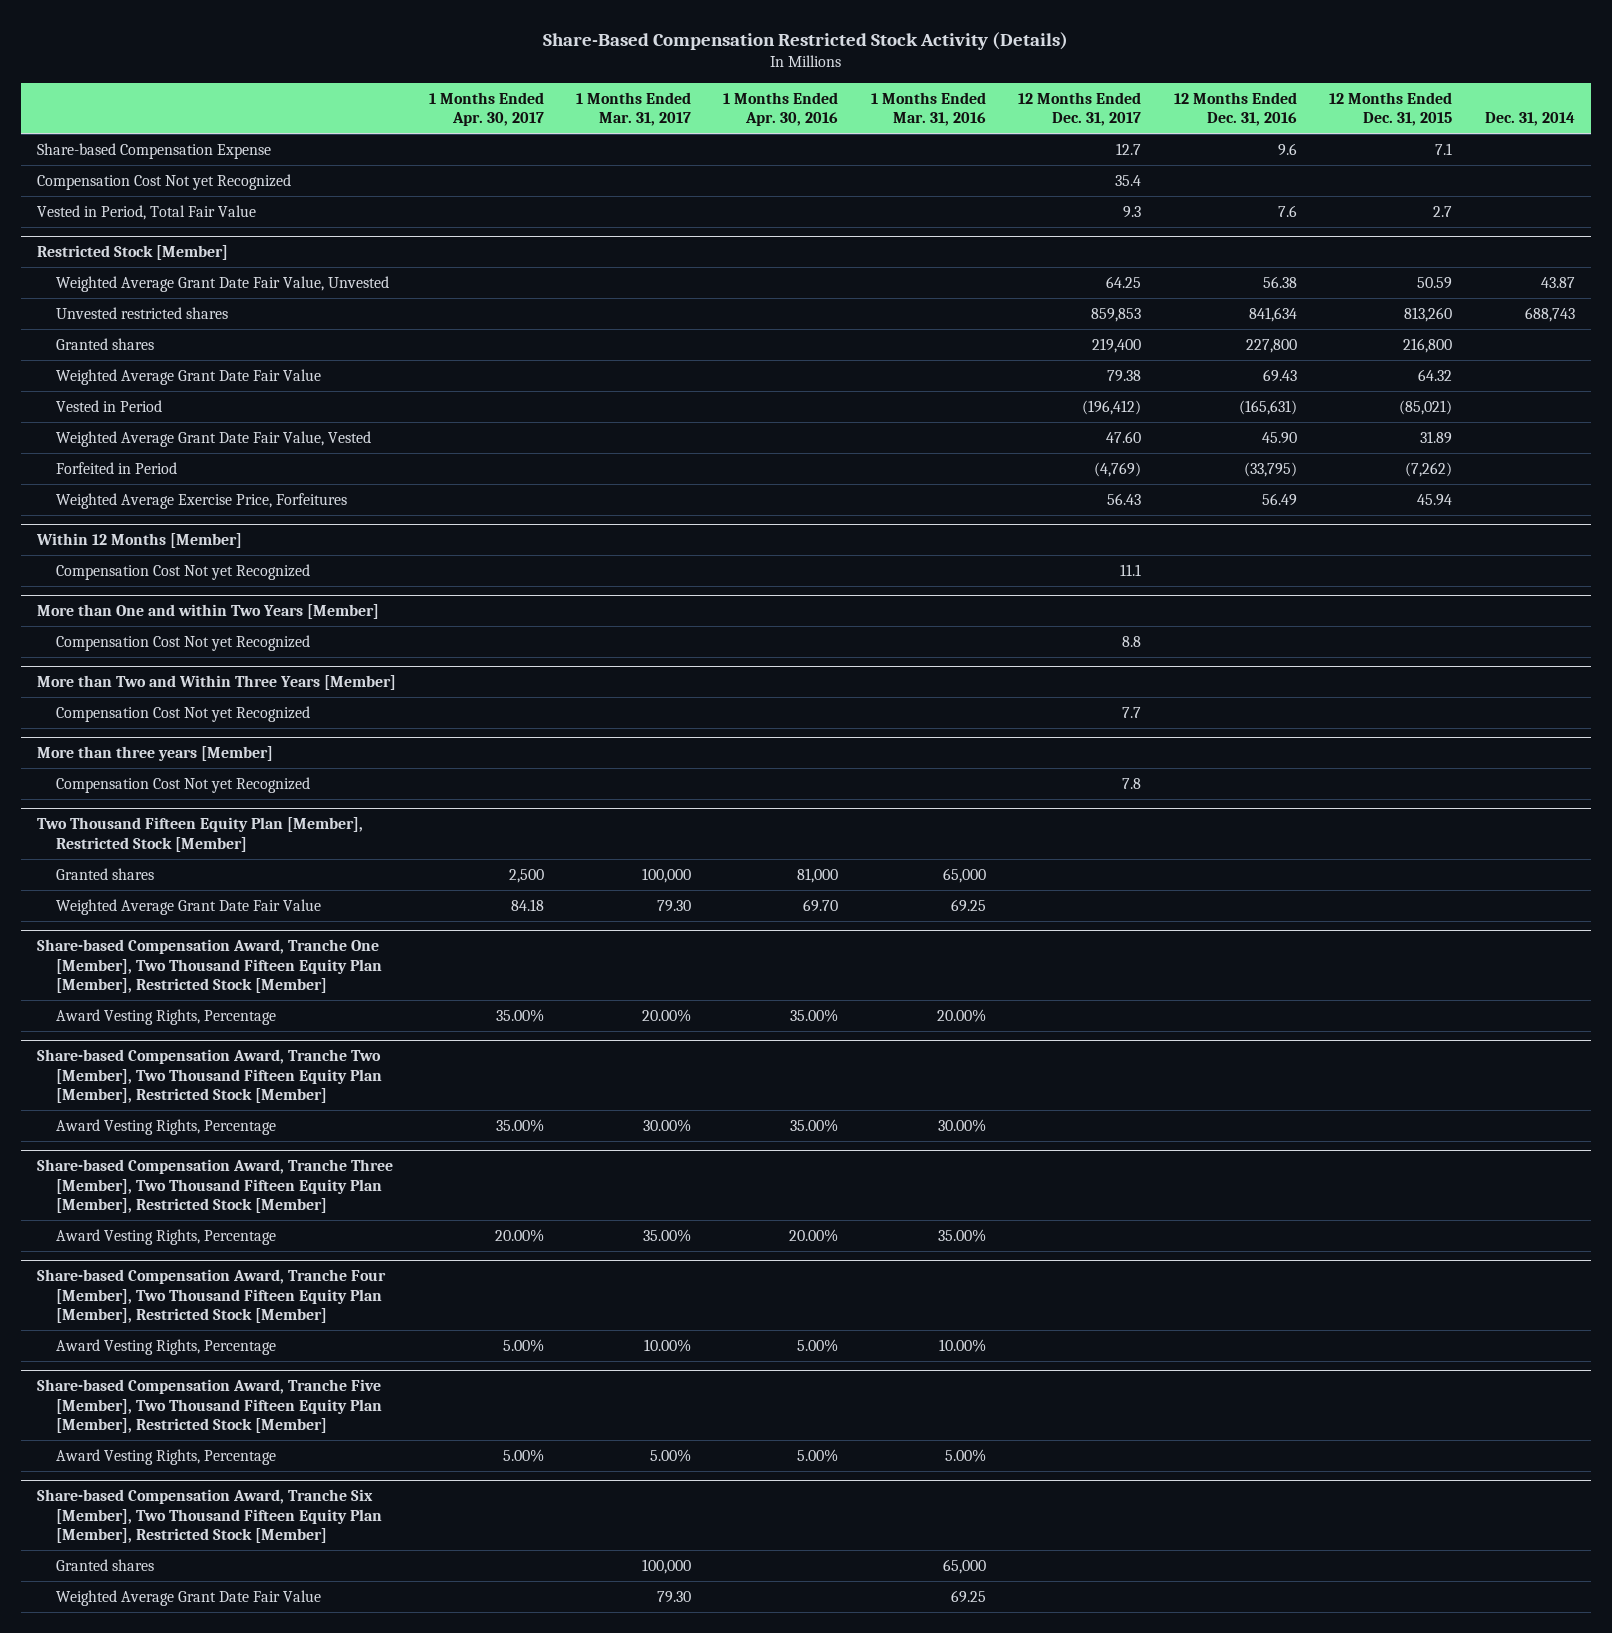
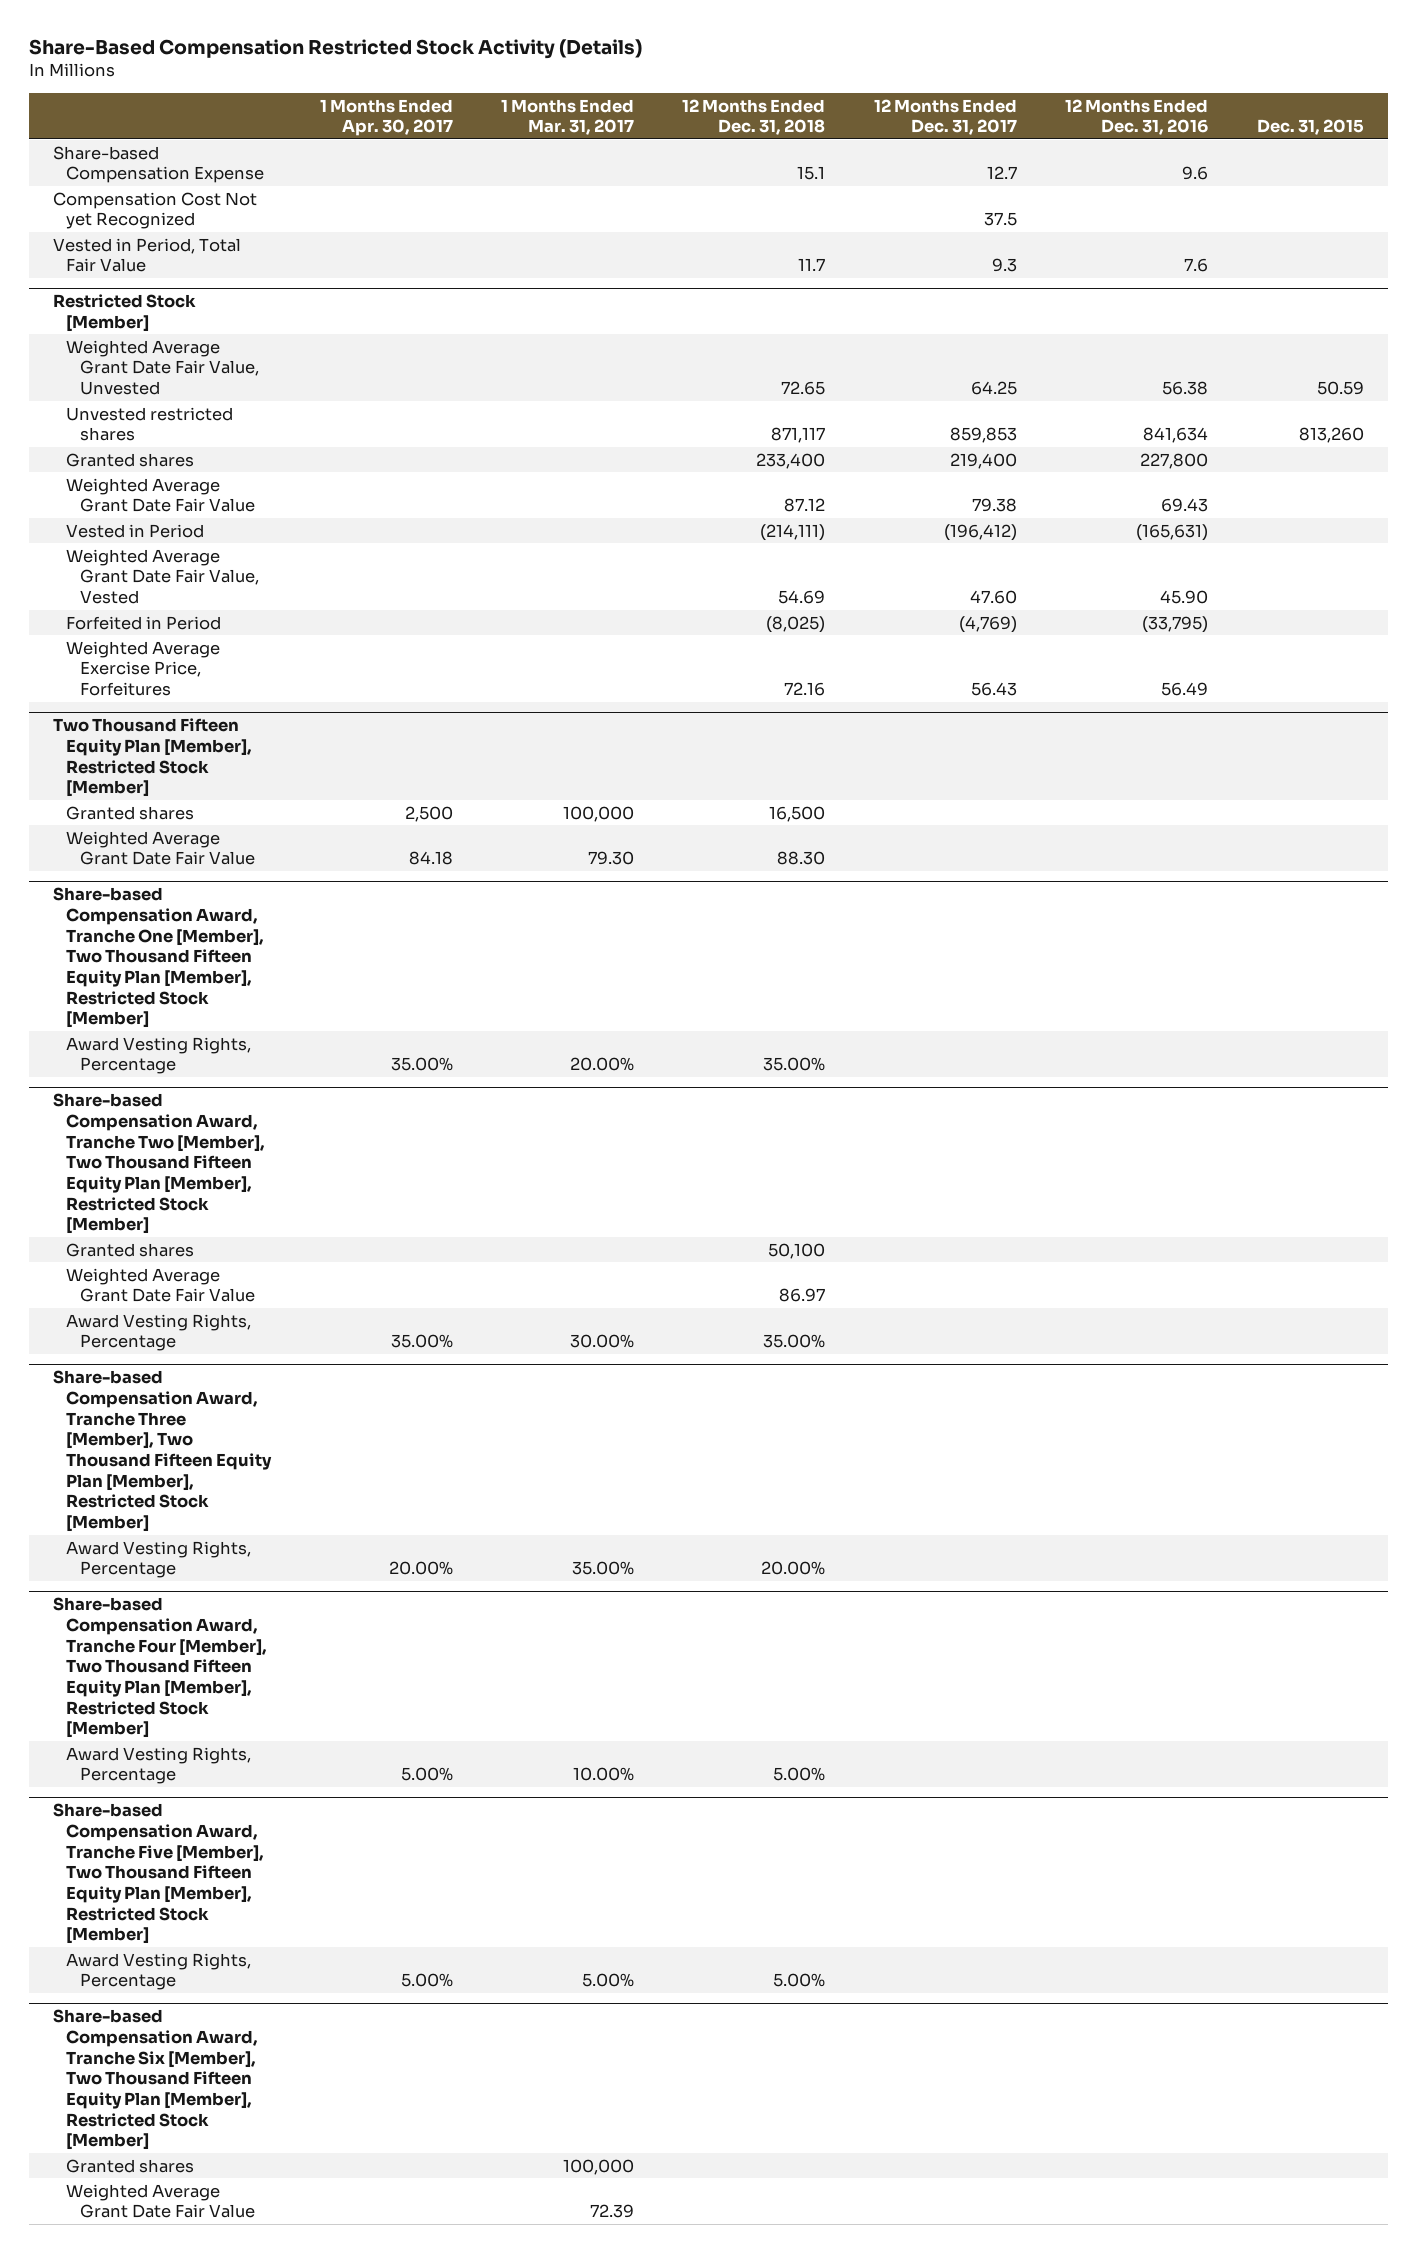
[723,91,839,127] 1 Months Ended Apr. 30, 2016 -> none
[870,91,986,127] 1 Months Ended Mar. 31, 2016 -> none
[1329,91,1453,127] 12 Months Ended Dec. 31, 2015 -> none
[1484,112,1575,127] Dec. 31, 2014 -> none
none -> [682,98,826,136] 12 Months Ended Dec. 31, 2018
none -> [1256,119,1364,136] Dec. 31, 2015
[1115,174,1142,186] 35.4 -> [983,212,1017,227] 37.5
[36,533,243,549] Within 12 Months [Member] -> none
[56,563,311,580] Compensation Cost Not yet Recognized -> none
[37,604,380,620] More than One and within Two Years [Member] -> none
[56,634,311,651] Compensation Cost Not yet Recognized -> none
[37,675,397,691] More than Two and Within Three Years [Member] -> none
[56,705,311,722] Compensation Cost Not yet Recognized -> none
[37,746,274,762] More than three years [Member] -> none
[56,776,311,793] Compensation Cost Not yet Recognized -> none
none -> [66,1242,195,1257] Granted shares
none -> [66,1267,255,1303] Weighted Average Grant Date Fair Value
[656,1590,691,1603] 79.30 -> [589,2204,634,2219] 72.39

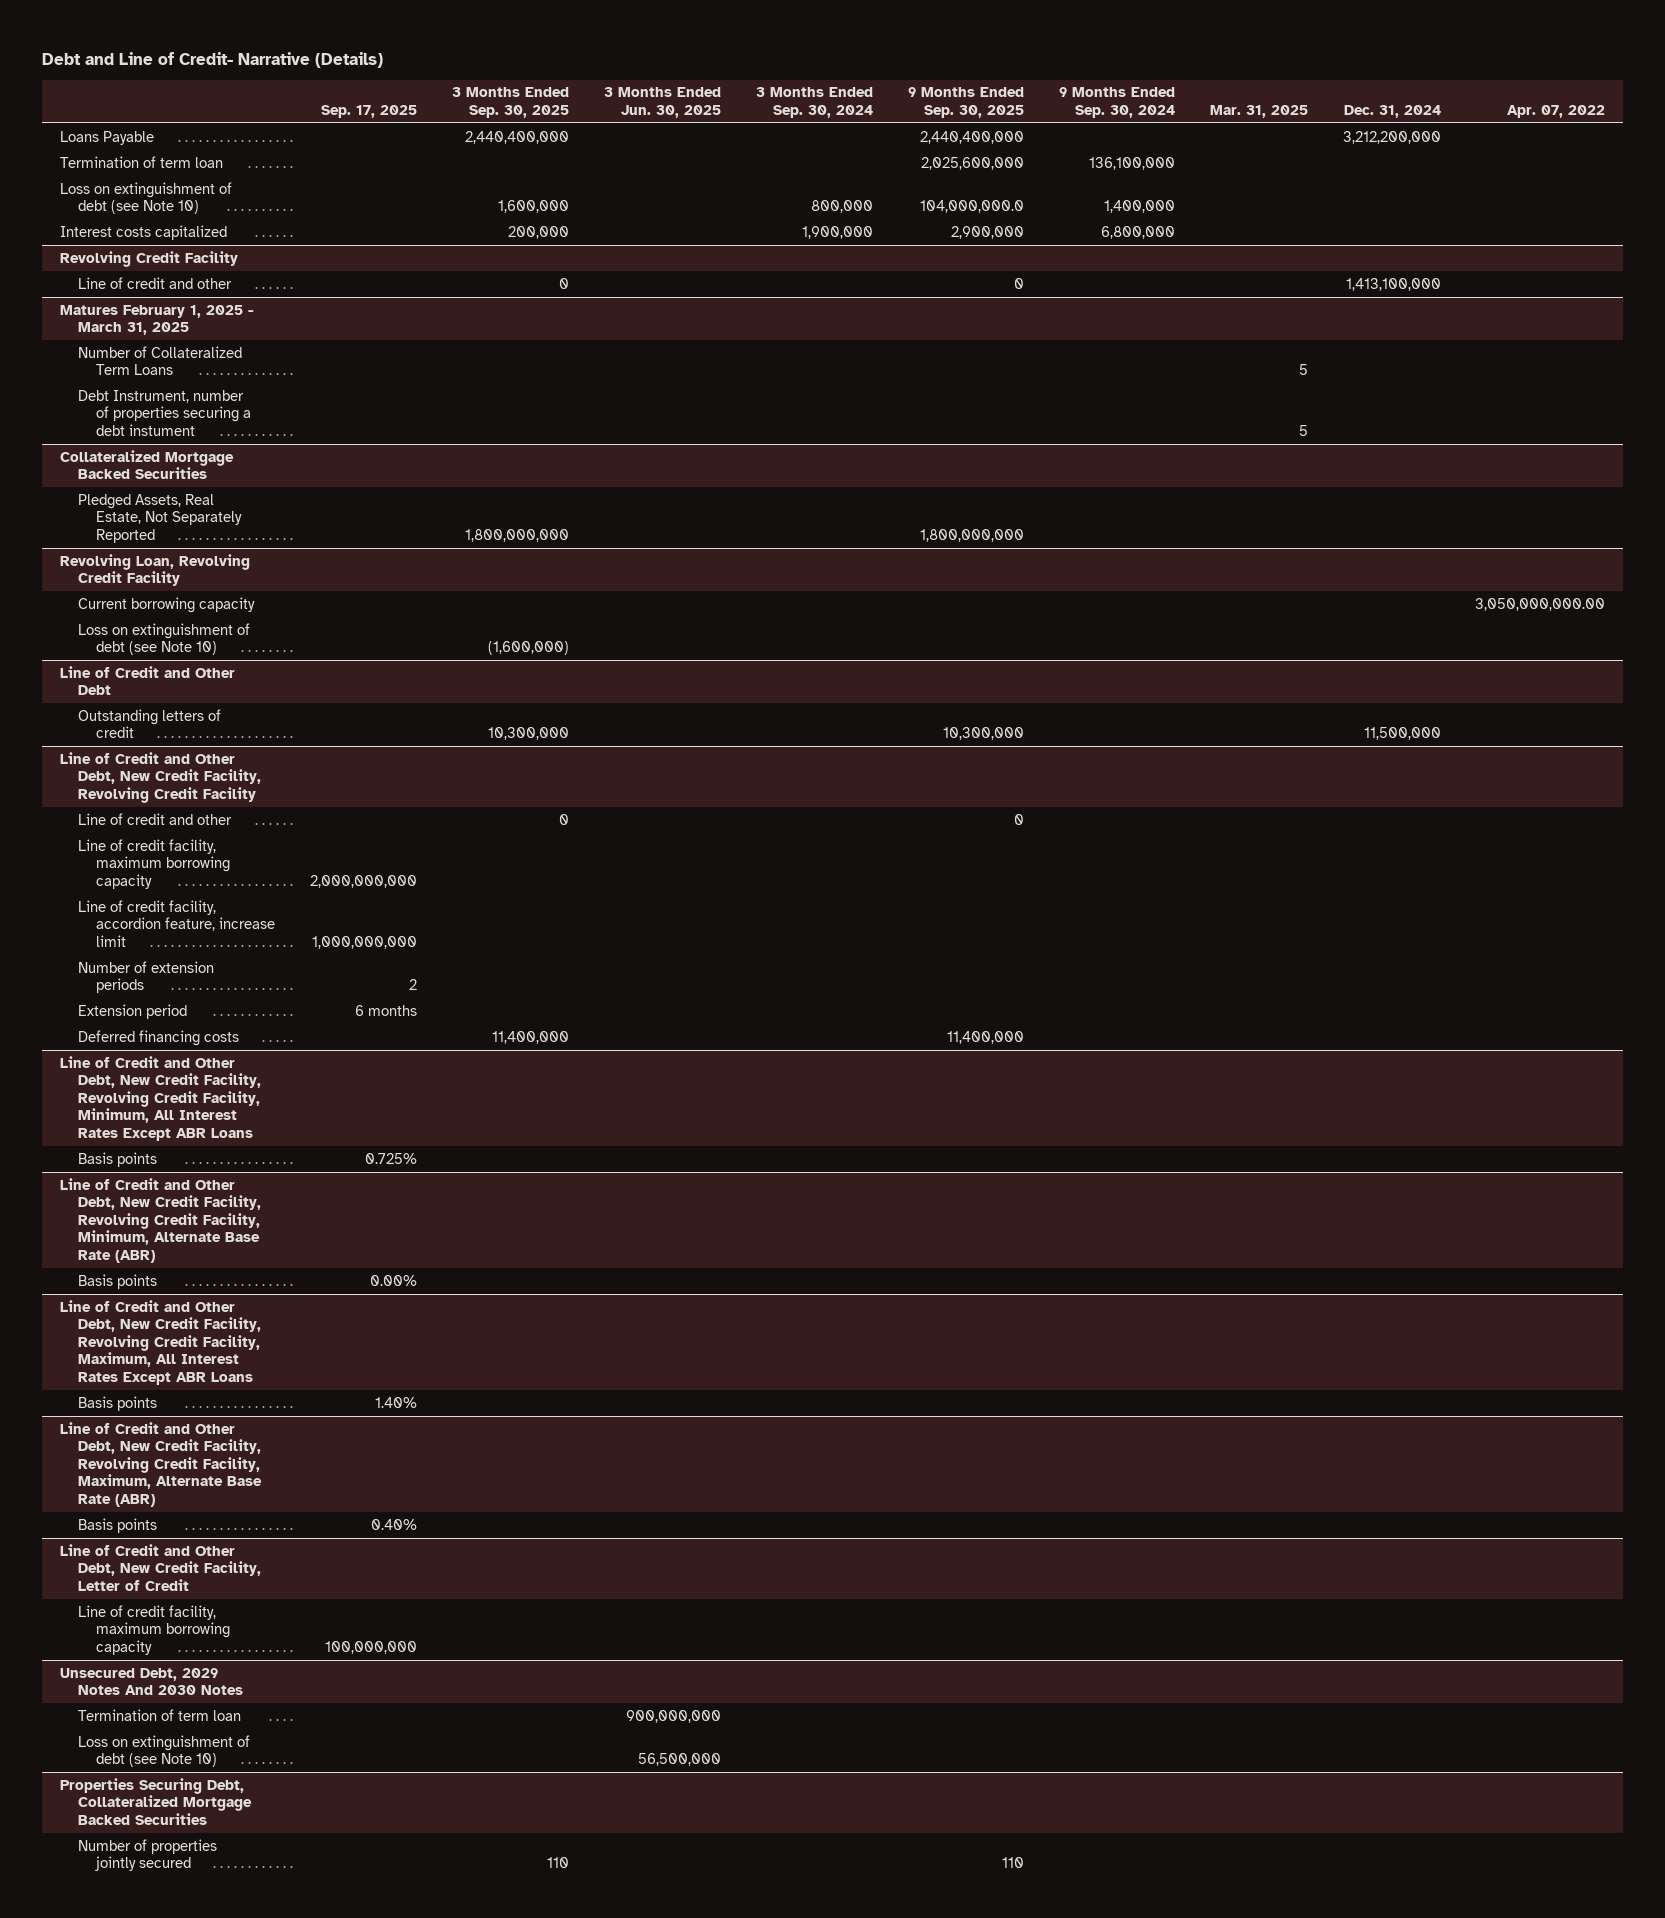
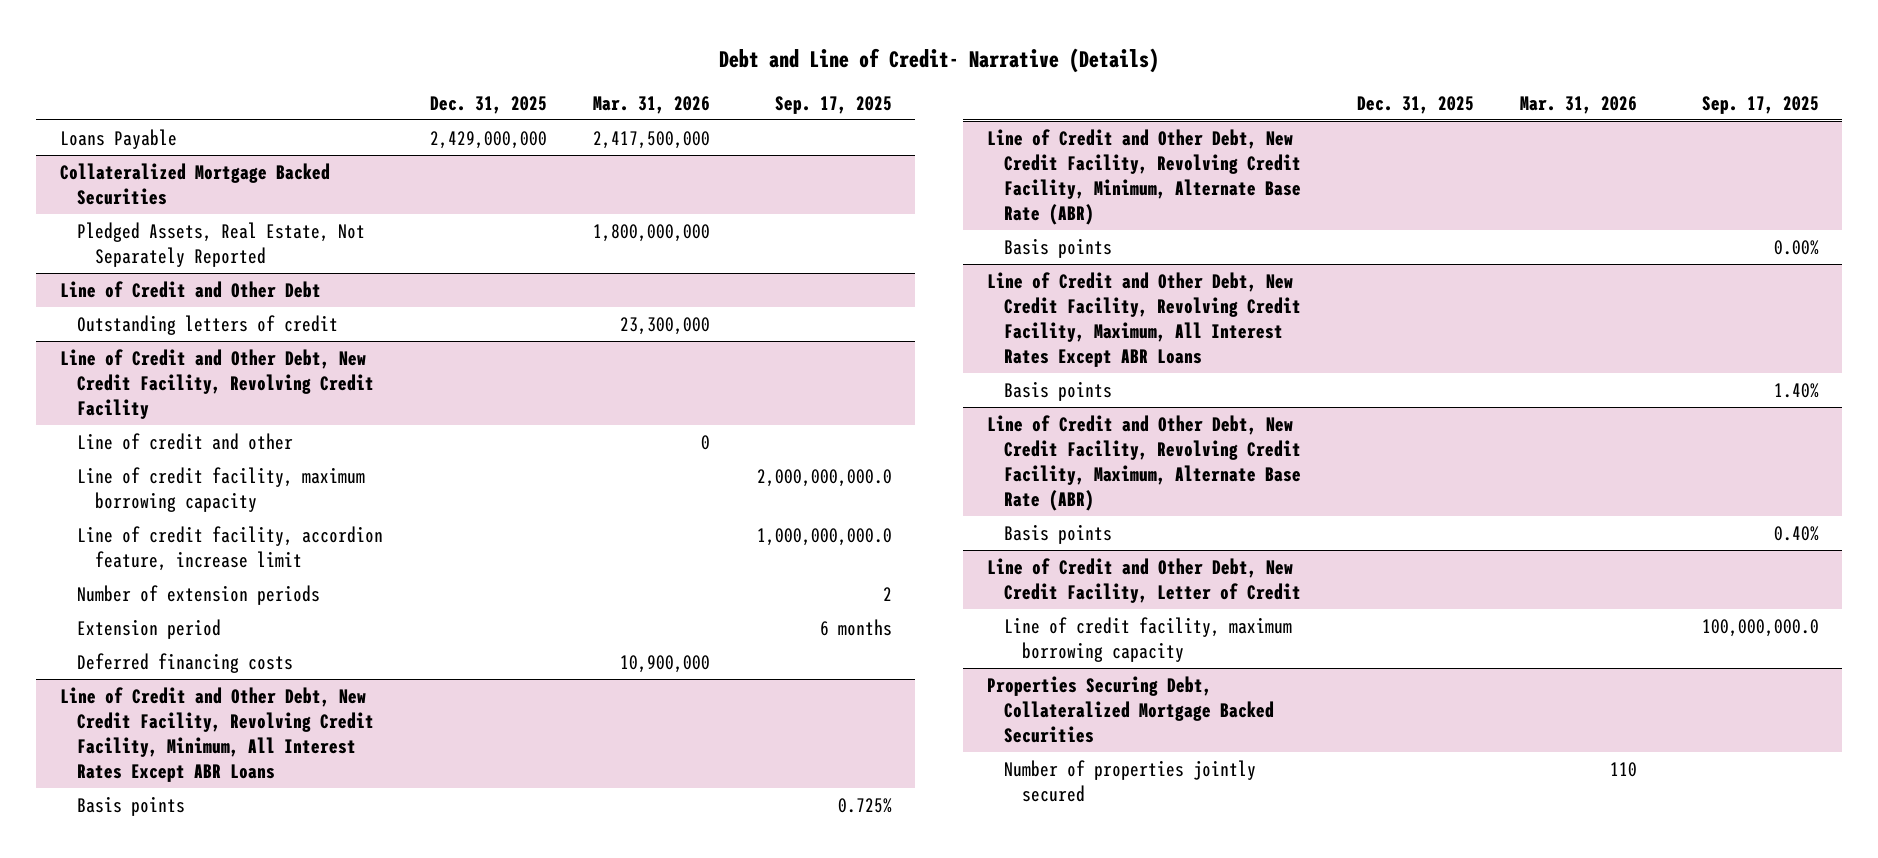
[452,87,570,118] 3 Months Ended Sep. 30, 2025 -> none
[604,87,722,118] 3 Months Ended Jun. 30, 2025 -> none
[756,87,874,118] 3 Months Ended Sep. 30, 2024 -> none
[907,87,1024,118] 9 Months Ended Sep. 30, 2025 -> none
[1058,87,1175,118] 9 Months Ended Sep. 30, 2024 -> none
[1209,104,1308,118] Mar. 31, 2025 -> none
[1343,104,1441,118] Dec. 31, 2024 -> none
[1507,104,1606,118] Apr. 07, 2022 -> none
none -> [429,95,547,114] Dec. 31, 2025
none -> [593,95,711,114] Mar. 31, 2026
[59,155,223,168] Termination of term loan -> none
[59,181,232,215] Loss on extinguishment of debt (see Note 10) -> none
[59,224,227,240] Interest costs capitalized -> none
[59,250,238,267] Revolving Credit Facility -> none
[78,276,233,289] Line of credit and other -> none
[59,304,254,336] Matures February 1, 2025 - March 31, 2025 -> none
[78,345,243,376] Number of Collateralized Term Loans -> none
[78,389,252,436] Debt Instrument, number of properties securing a debt instument -> none
[59,553,250,587] Revolving Loan, Revolving Credit Facility -> none
[78,596,256,613] Current borrowing capacity -> none
[78,622,251,656] Loss on extinguishment of debt (see Note 10) -> none
[310,874,418,888] 2,000,000,000 -> [756,468,892,487] 2,000,000,000.0
[312,935,418,949] 1,000,000,000 -> [756,527,892,546] 1,000,000,000.0
[59,1667,244,1696] Unsecured Debt, 2029 Notes And 2030 Notes -> none
[78,1708,242,1721] Termination of term loan -> none
[78,1734,251,1768] Loss on extinguishment of debt (see Note 10) -> none
[325,1640,418,1654] 100,000,000 -> [1701,618,1819,637] 100,000,000.0

